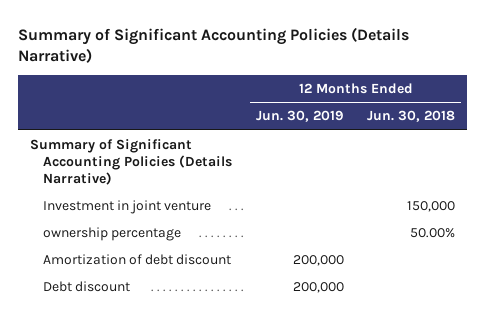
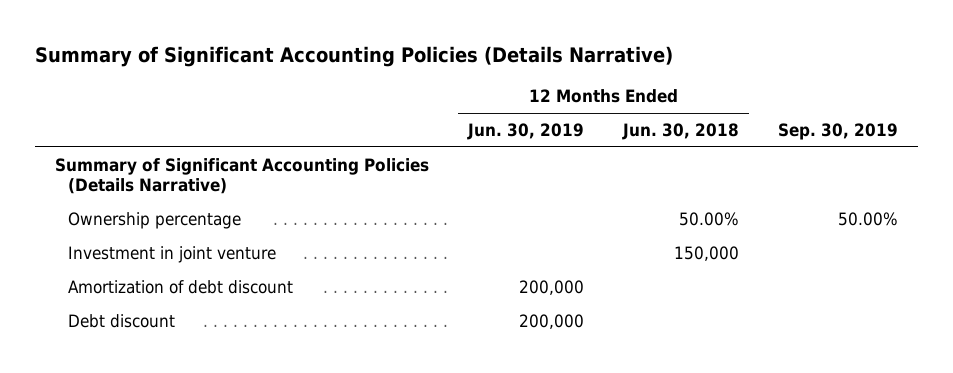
none -> [778,123,899,141] Sep. 30, 2019
none -> [67,212,241,230] Ownership percentage
[43,227,182,242] ownership percentage -> none

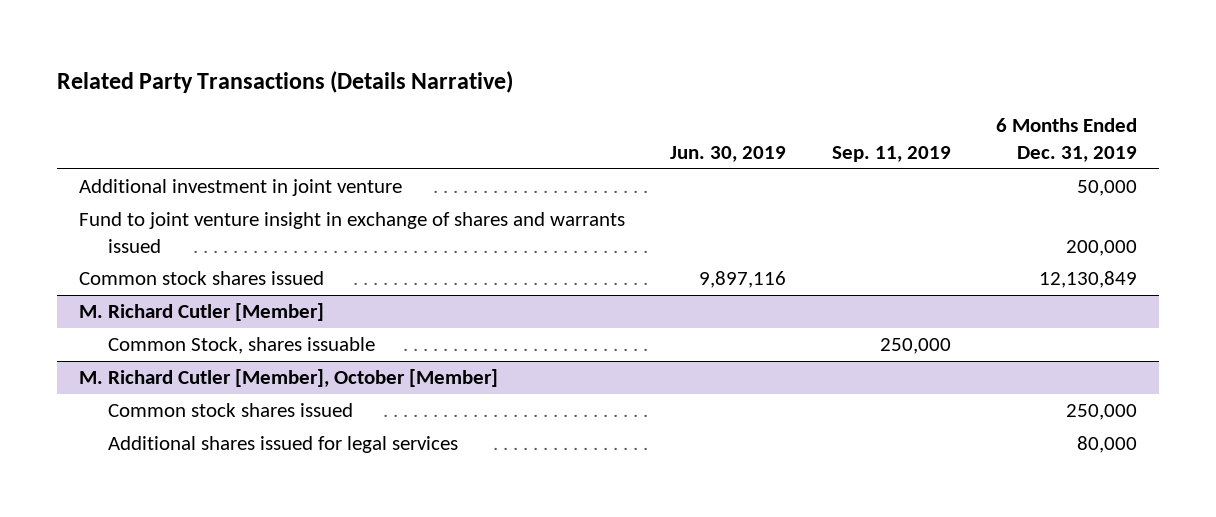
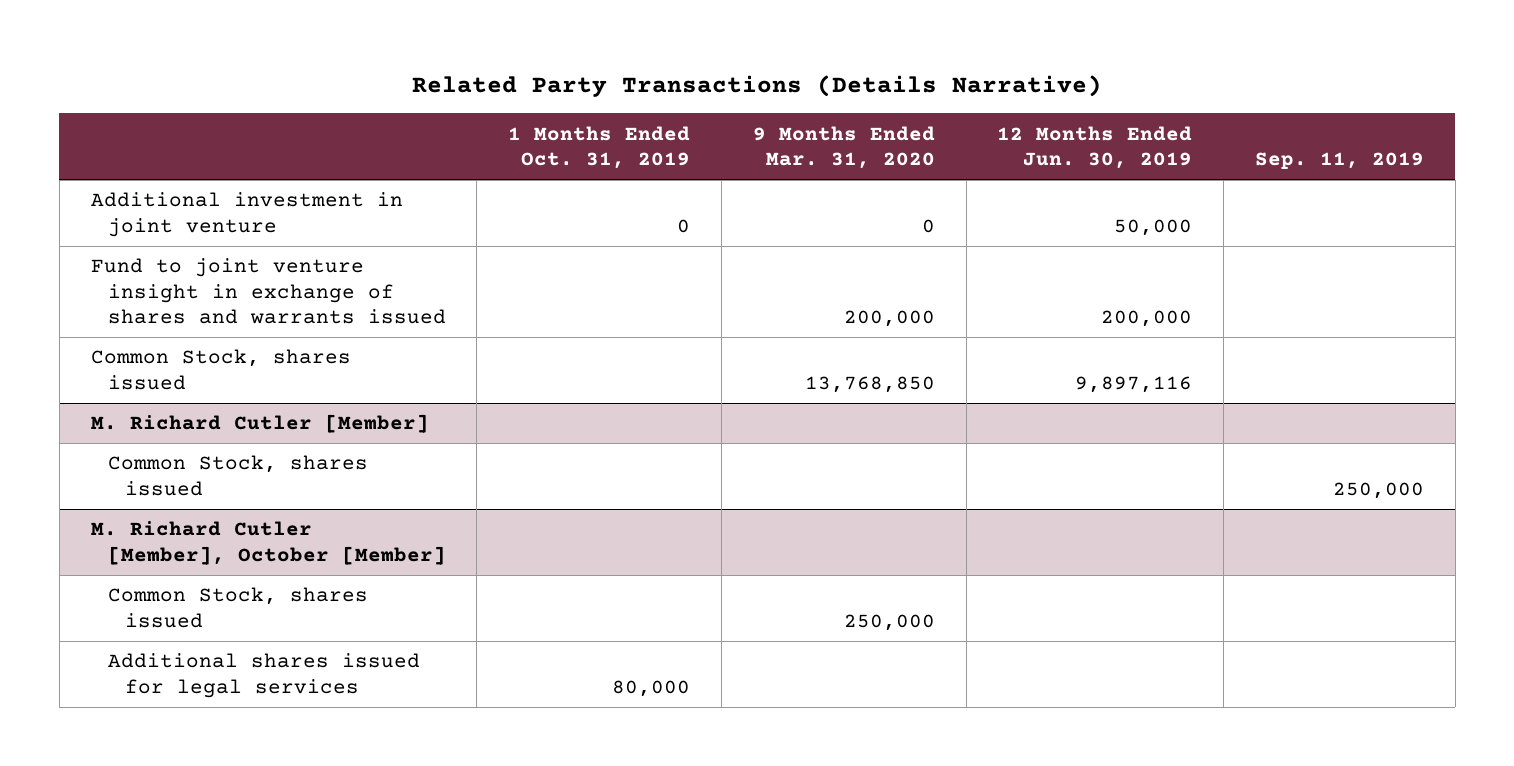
[670,146,787,163] Jun. 30, 2019 -> none
[995,118,1137,163] 6 Months Ended Dec. 31, 2019 -> none
none -> [508,125,691,170] 1 Months Ended Oct. 31, 2019
none -> [752,125,935,170] 9 Months Ended Mar. 31, 2020
none -> [997,125,1193,170] 12 Months Ended Jun. 30, 2019
[79,270,325,285] Common stock shares issued -> [90,349,351,390] Common Stock, shares issued
[108,336,376,354] Common Stock, shares issuable -> [107,455,368,496] Common Stock, shares issued
[108,402,354,417] Common stock shares issued -> [107,587,368,628] Common Stock, shares issued

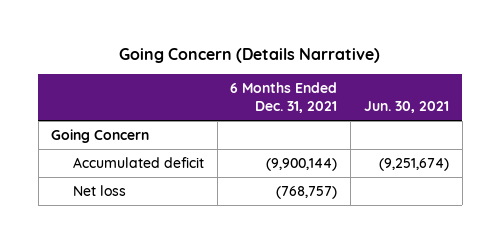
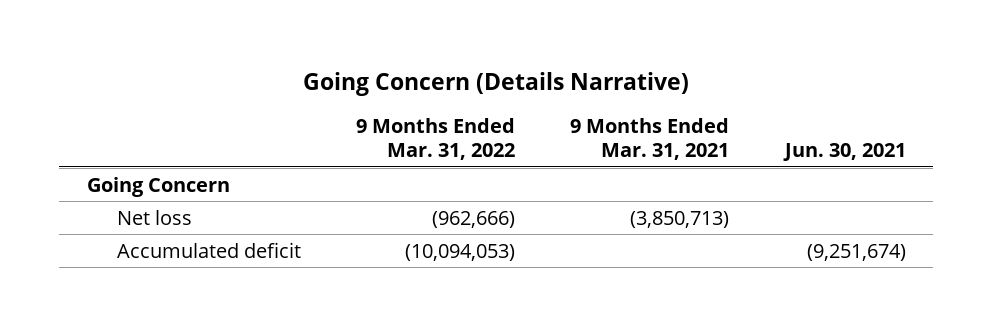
[230,82,338,113] 6 Months Ended Dec. 31, 2021 -> none
none -> [356,118,516,161] 9 Months Ended Mar. 31, 2022
none -> [570,118,730,161] 9 Months Ended Mar. 31, 2021
[72,157,204,169] Accumulated deficit -> [117,241,302,258] Accumulated deficit

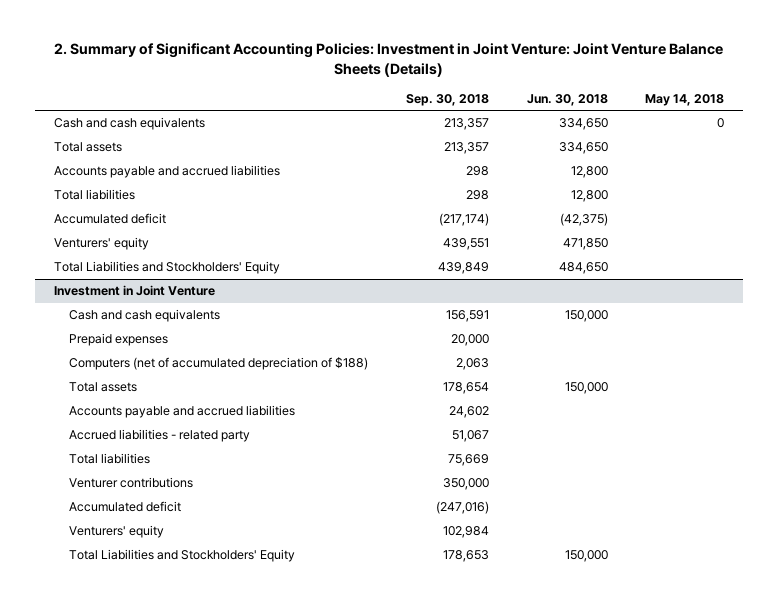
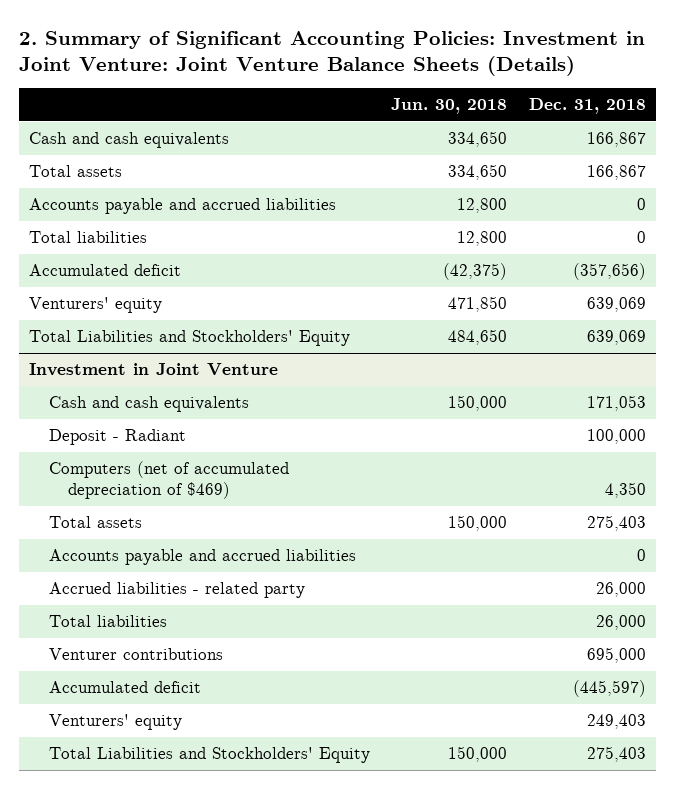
[405,93,489,106] Sep. 30, 2018 -> none
[645,93,725,106] May 14, 2018 -> none
none -> [528,98,646,115] Dec. 31, 2018
[68,333,168,347] Prepaid expenses -> none
none -> [48,429,186,446] Deposit - Radiant
[68,357,368,371] Computers (net of accumulated depreciation of $188) -> [48,461,289,499] Computers (net of accumulated depreciation of $469)

